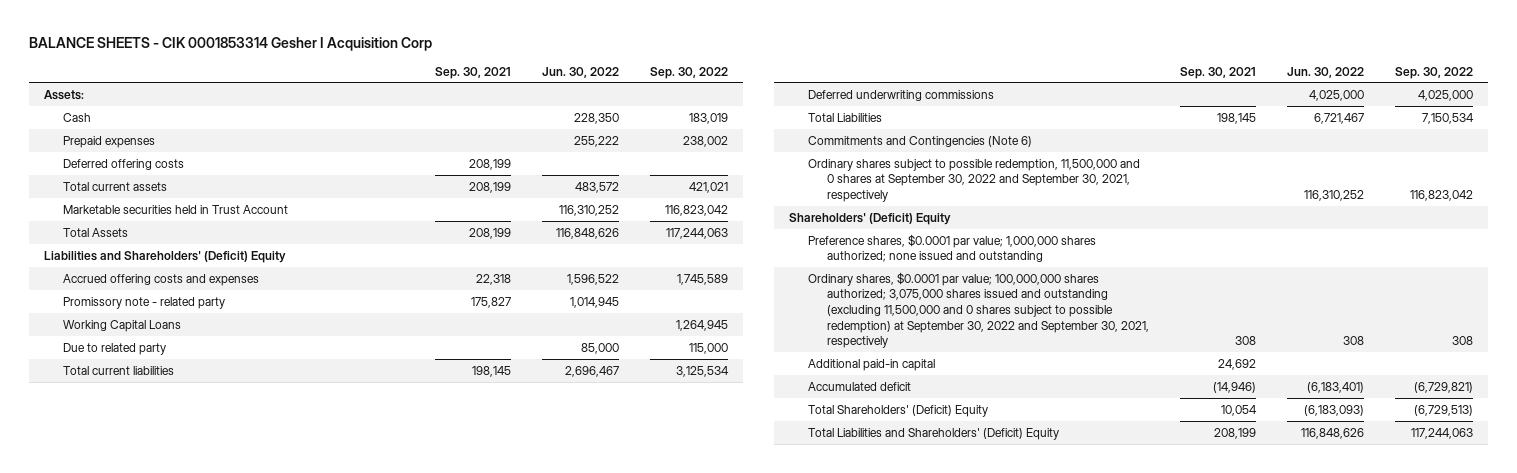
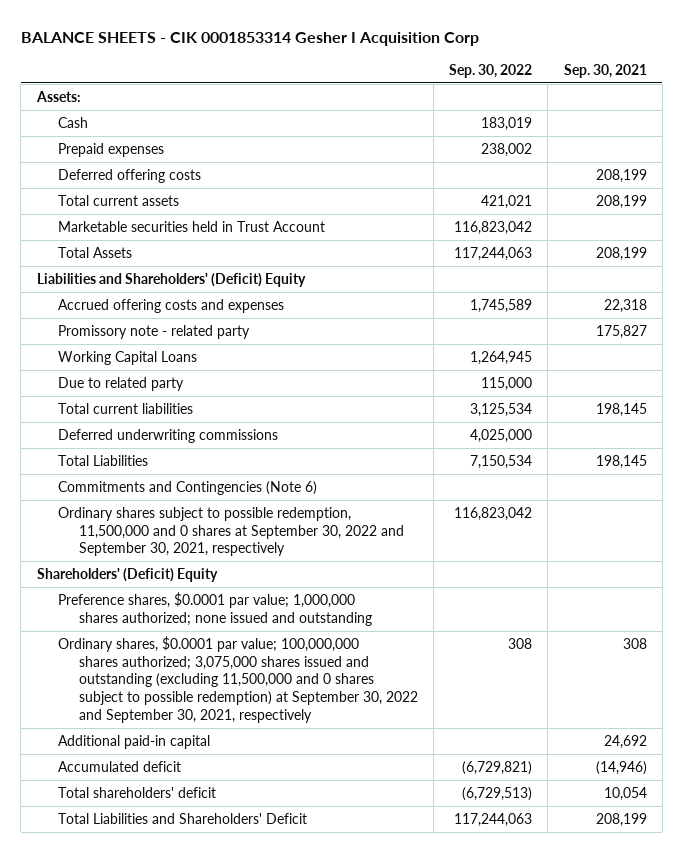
[541,66,619,78] Jun. 30, 2022 -> none
[808,404,989,417] Total Shareholders' (Deficit) Equity -> [57,787,216,799] Total shareholders' deficit
[808,427,1060,440] Total Liabilities and Shareholders' (Deficit) Equity -> [57,813,307,825] Total Liabilities and Shareholders' Deficit

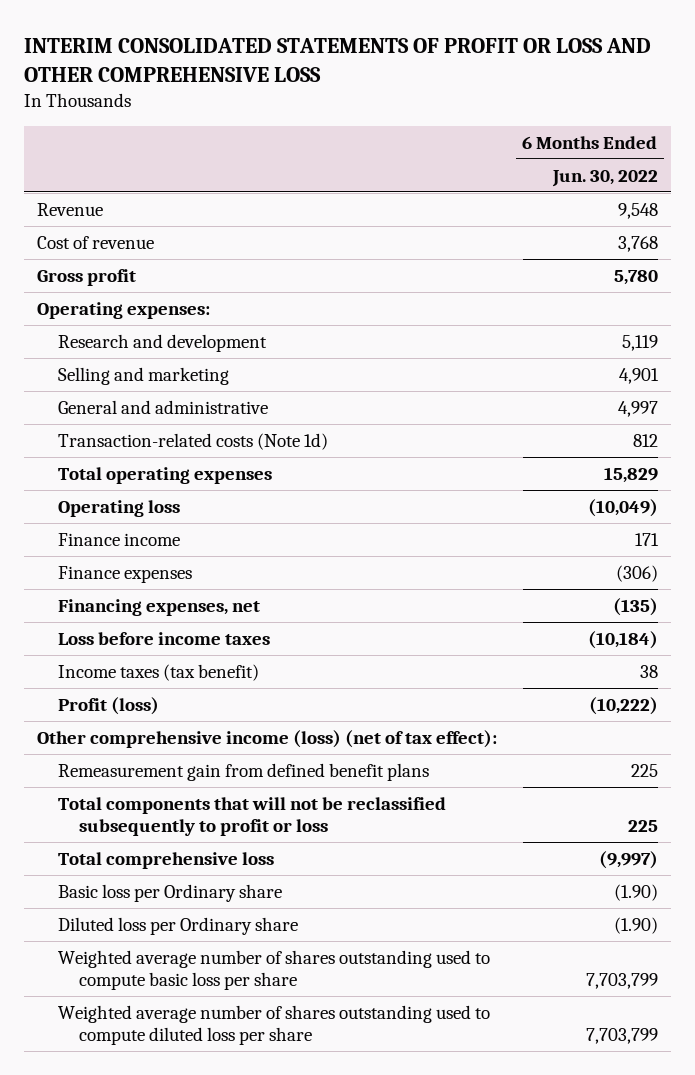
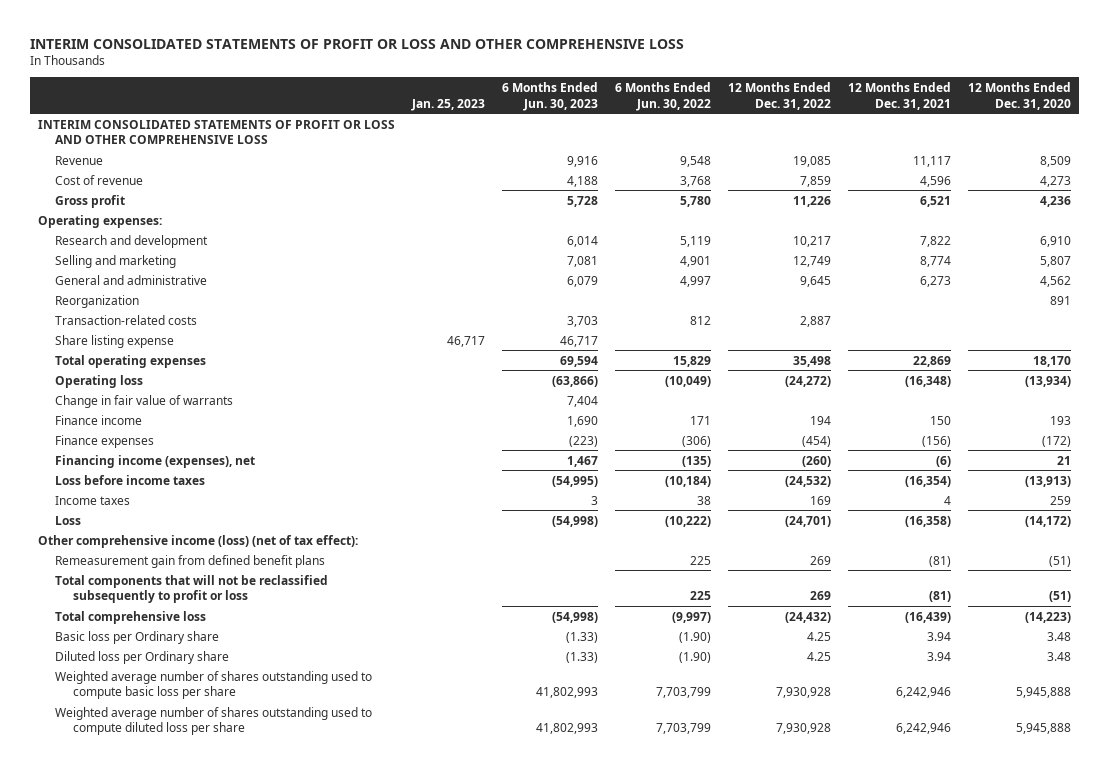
none -> [411,98,486,111] Jan. 25, 2023
none -> [502,81,599,111] 6 Months Ended Jun. 30, 2023
none -> [728,81,832,110] 12 Months Ended Dec. 31, 2022
none -> [848,81,952,110] 12 Months Ended Dec. 31, 2021
none -> [967,81,1071,110] 12 Months Ended Dec. 31, 2020
none -> [38,119,396,145] INTERIM CONSOLIDATED STATEMENTS OF PROFIT OR LOSS AND OTHER COMPREHENSIVE LOSS
none -> [55,294,140,308] Reorganization
[57,432,328,450] Transaction-related costs (Note 1d) -> [55,314,198,325] Transaction-related costs
none -> [55,334,175,348] Share listing expense
none -> [55,394,234,408] Change in fair value of warrants
[57,598,260,616] Financing expenses, net -> [55,454,256,468] Financing income (expenses), net
[57,663,259,681] Income taxes (tax benefit) -> [55,495,131,505] Income taxes
[57,696,159,715] Profit (loss) -> [55,515,82,525] Loss

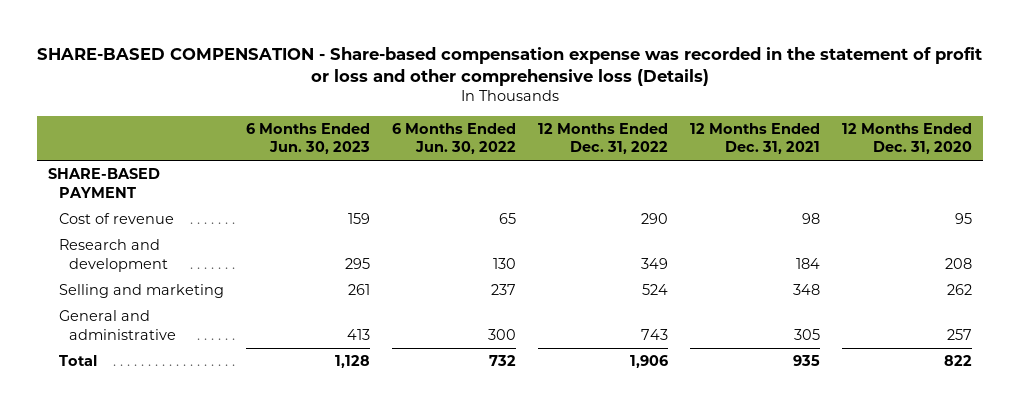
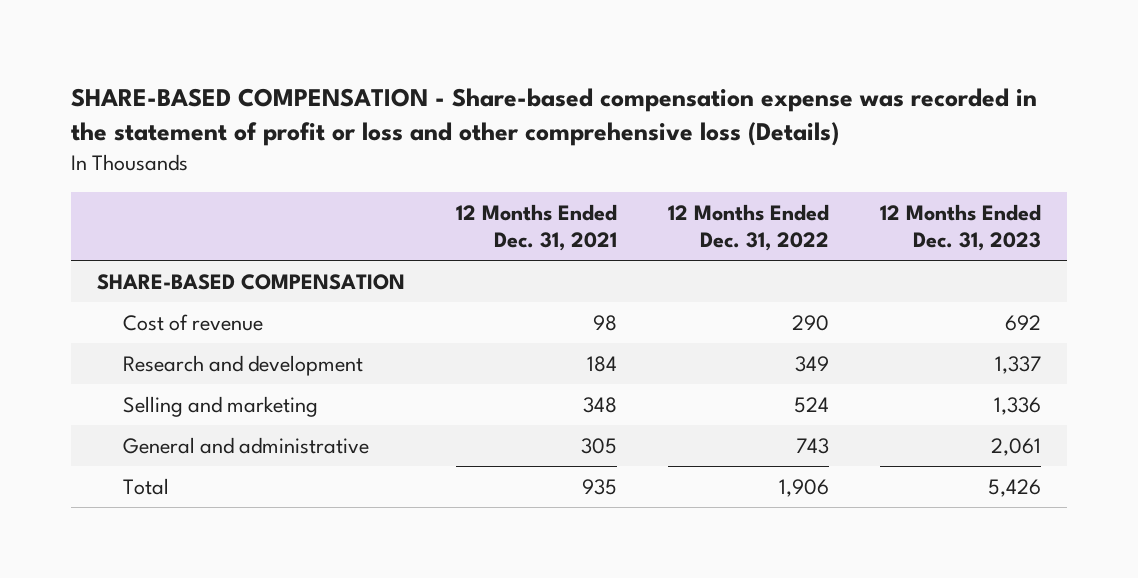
[245,122,370,155] 6 Months Ended Jun. 30, 2023 -> none
[391,122,516,155] 6 Months Ended Jun. 30, 2022 -> none
[842,122,973,155] 12 Months Ended Dec. 31, 2020 -> none
none -> [880,204,1042,252] 12 Months Ended Dec. 31, 2023
[48,168,161,198] SHARE-BASED PAYMENT -> [96,273,405,290] SHARE-BASED COMPENSATION

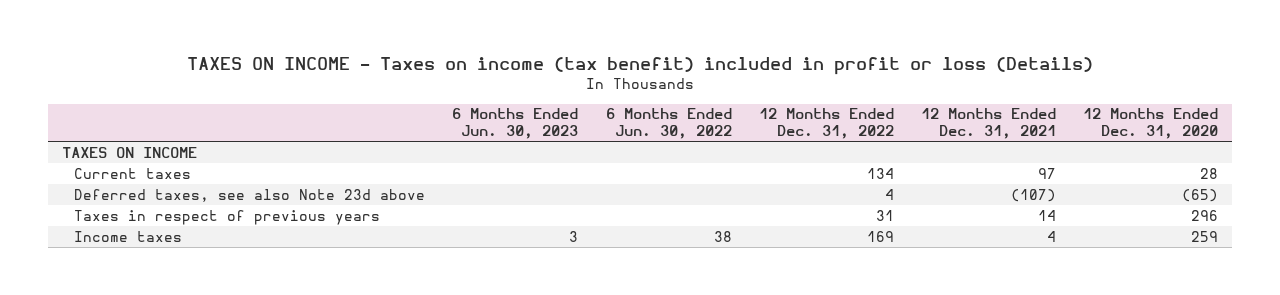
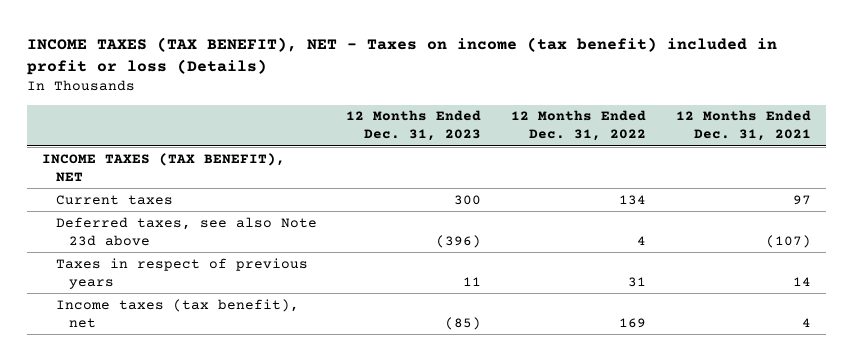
[187,57,1094,76] TAXES ON INCOME - Taxes on income (tax benefit) included in profit or loss (Details) -> [26,36,777,75] INCOME TAXES (TAX BENEFIT), NET - Taxes on income (tax benefit) included in profit or loss (Details)
[452,108,579,140] 6 Months Ended Jun. 30, 2023 -> none
[605,108,732,140] 6 Months Ended Jun. 30, 2022 -> none
[1083,108,1219,140] 12 Months Ended Dec. 31, 2020 -> none
none -> [346,110,482,142] 12 Months Ended Dec. 31, 2023
[61,146,197,158] TAXES ON INCOME -> [41,152,285,182] INCOME TAXES (TAX BENEFIT), NET
[73,230,182,242] Income taxes -> [55,298,299,328] Income taxes (tax benefit), net

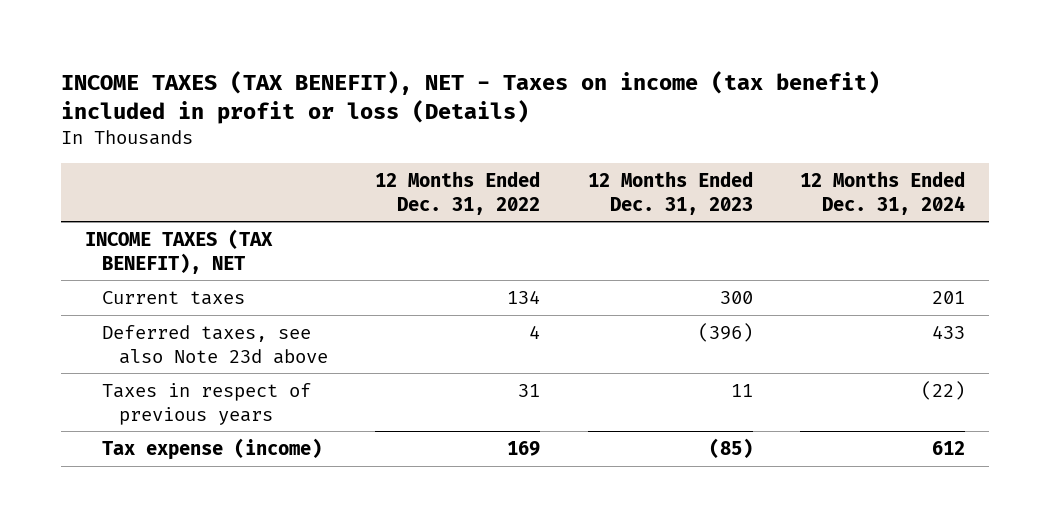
[676,110,812,142] 12 Months Ended Dec. 31, 2021 -> none
none -> [800,170,966,215] 12 Months Ended Dec. 31, 2024
[55,298,299,328] Income taxes (tax benefit), net -> [101,437,322,460] Tax expense (income)

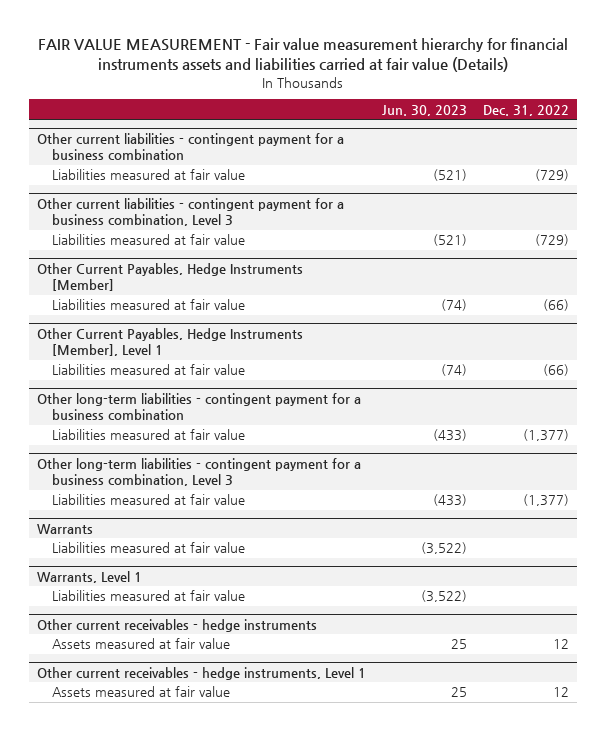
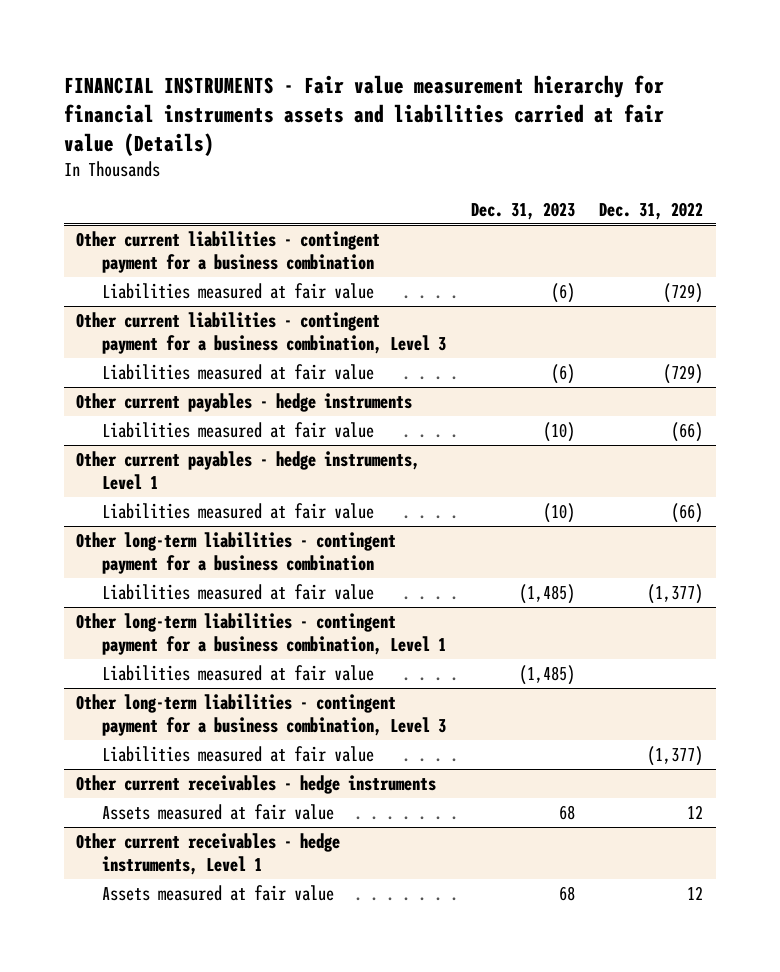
[38,38,569,73] FAIR VALUE MEASUREMENT - Fair value measurement hierarchy for financial instruments assets and liabilities carried at fair value (Details) -> [64,75,665,156] FINANCIAL INSTRUMENTS - Fair value measurement hierarchy for financial instruments assets and liabilities carried at fair value (Details)
[382,104,468,116] Jun. 30, 2023 -> none
none -> [470,201,575,220] Dec. 31, 2023
[37,262,304,292] Other Current Payables, Hedge Instruments [Member] -> [76,392,413,412] Other current payables - hedge instruments
[37,327,304,357] Other Current Payables, Hedge Instruments [Member], Level 1 -> [76,450,421,490] Other current payables - hedge instruments, Level 1
none -> [76,612,447,655] Other long-term liabilities - contingent payment for a business combination, Level 1
none -> [102,664,375,681] Liabilities measured at fair value
[37,523,94,534] Warrants -> none
[51,542,245,554] Liabilities measured at fair value -> none
[37,570,143,583] Warrants, Level 1 -> none
[51,590,245,602] Liabilities measured at fair value -> none

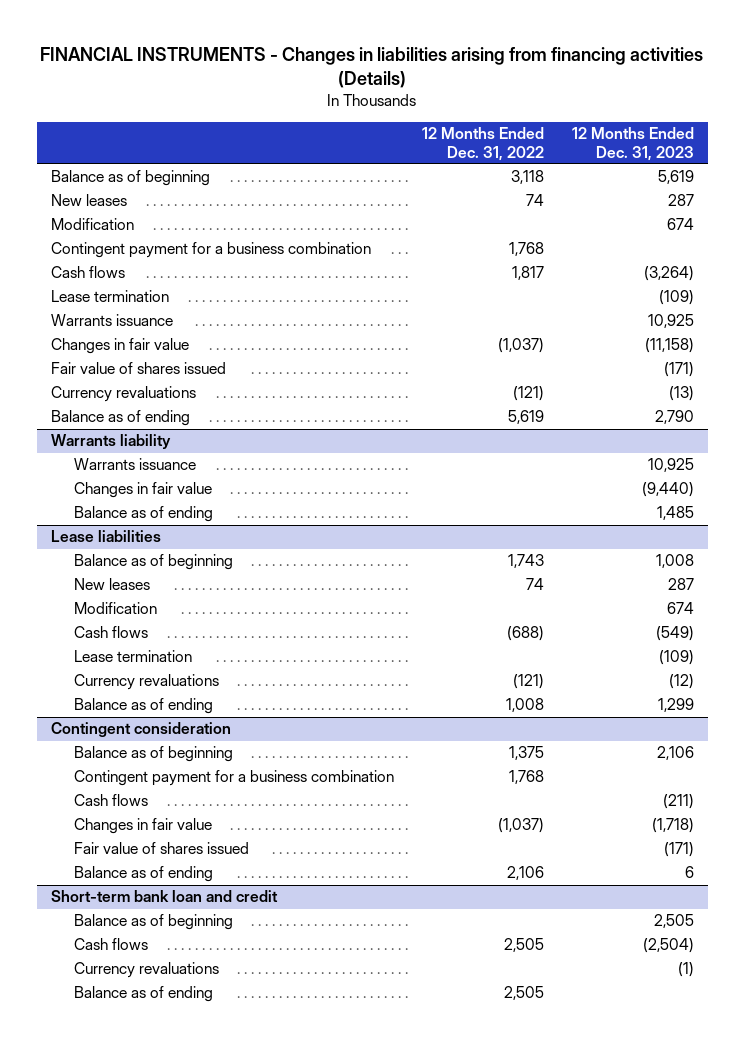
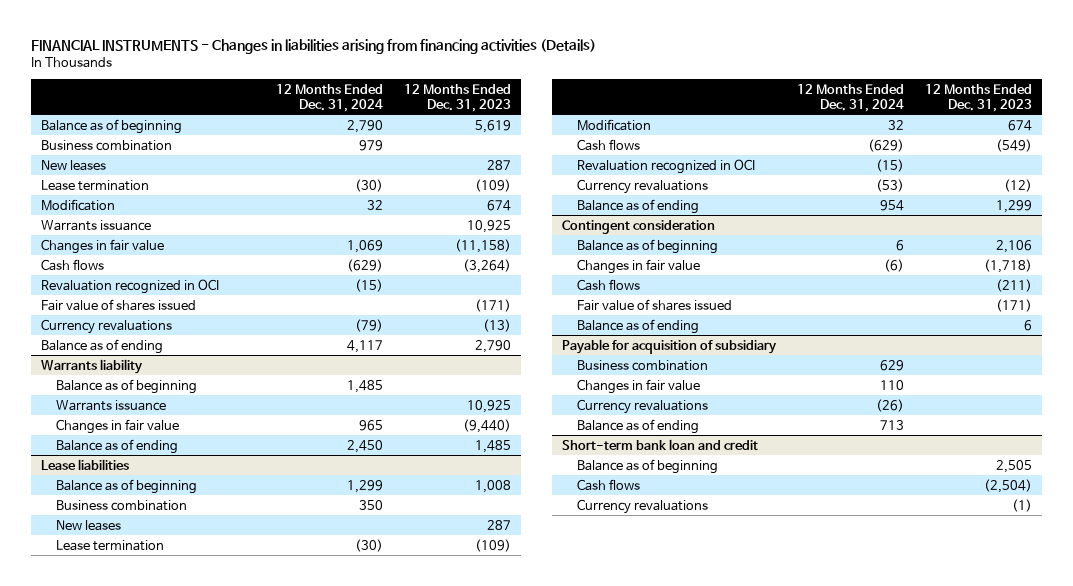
[421,127,544,161] 12 Months Ended Dec. 31, 2022 -> none
none -> [276,83,384,112] 12 Months Ended Dec. 31, 2024
none -> [41,139,173,151] Business combination
[51,242,372,259] Contingent payment for a business combination -> none
[51,218,135,231] Modification -> [41,198,116,211] Modification
[51,266,126,279] Cash flows -> [41,258,105,271] Cash flows
none -> [41,278,220,294] Revaluation recognized in OCI
none -> [55,378,197,394] Balance as of beginning
none -> [55,499,187,511] Business combination
[73,650,192,663] Lease termination -> [55,539,164,551] Lease termination
none -> [576,158,755,174] Revaluation recognized in OCI
[73,770,394,787] Contingent payment for a business combination -> none
[73,794,148,807] Cash flows -> [576,278,640,291] Cash flows
none -> [562,338,778,354] Payable for acquisition of subsidiary
none -> [576,359,708,371] Business combination
none -> [576,378,700,394] Changes in fair value
none -> [576,398,708,414] Currency revaluations
none -> [576,418,699,434] Balance as of ending
[73,986,213,1003] Balance as of ending -> none

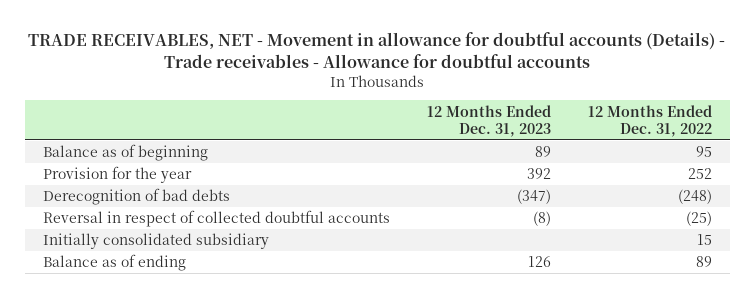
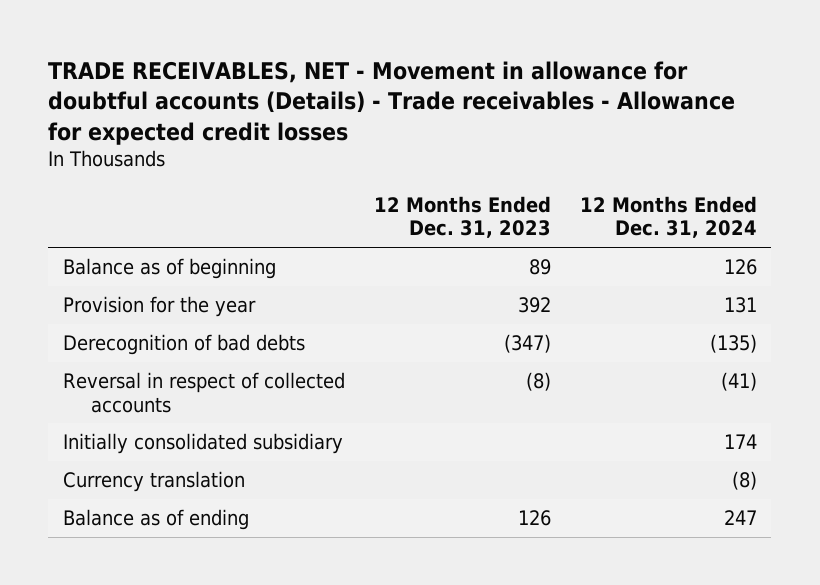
[28,32,726,68] TRADE RECEIVABLES, NET - Movement in allowance for doubtful accounts (Details) - Trade receivables - Allowance for doubtful accounts -> [48,60,736,145] TRADE RECEIVABLES, NET - Movement in allowance for doubtful accounts (Details) - Trade receivables - Allowance for expected credit losses
[587,104,712,137] 12 Months Ended Dec. 31, 2022 -> none
none -> [579,196,757,239] 12 Months Ended Dec. 31, 2024
[43,210,391,228] Reversal in respect of collected doubtful accounts -> [62,372,345,413] Reversal in respect of collected accounts
none -> [62,471,245,493] Currency translation

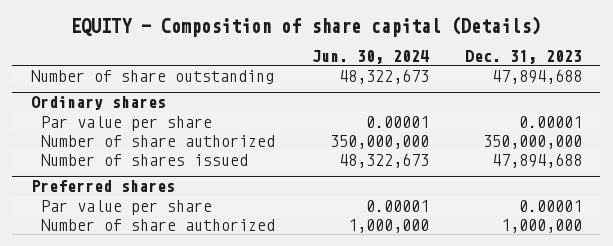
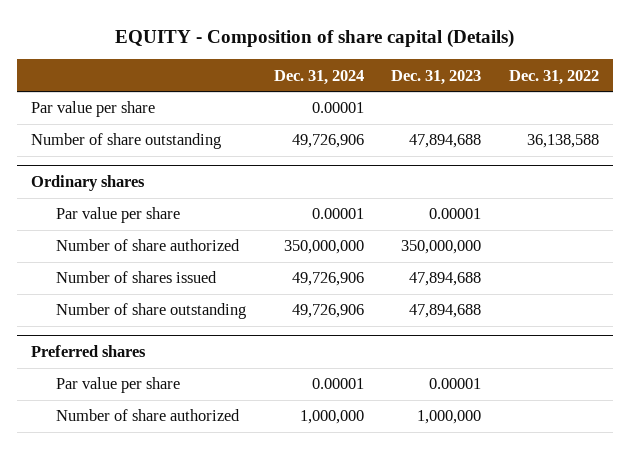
[311,49,429,64] Jun. 30, 2024 -> none
none -> [273,69,364,85] Dec. 31, 2024
none -> [508,69,599,85] Dec. 31, 2022
none -> [30,101,155,118] Par value per share
none -> [56,303,247,320] Number of share outstanding

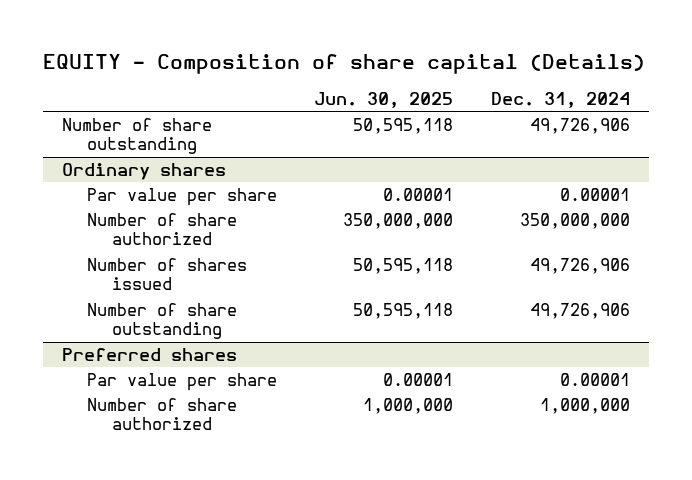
[391,69,482,85] Dec. 31, 2023 -> none
[508,69,599,85] Dec. 31, 2022 -> none
none -> [314,92,454,109] Jun. 30, 2025
[30,101,155,118] Par value per share -> none

